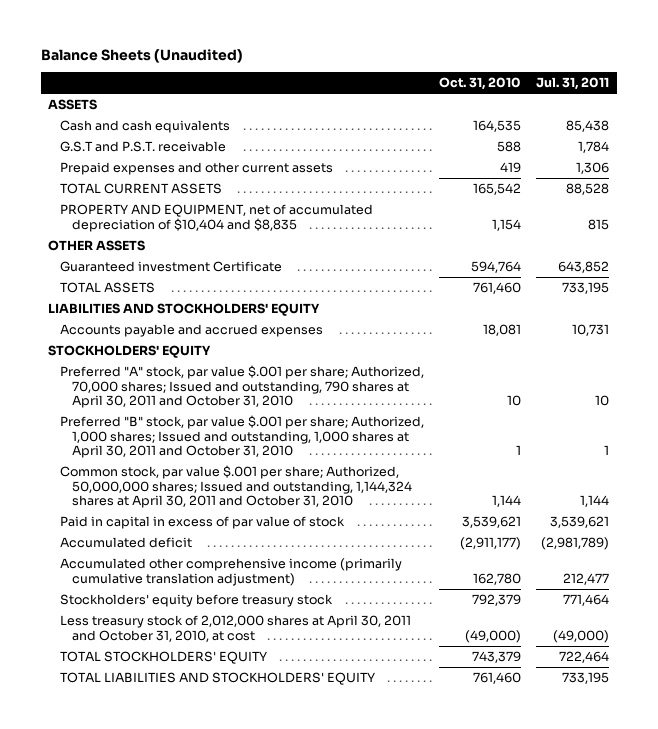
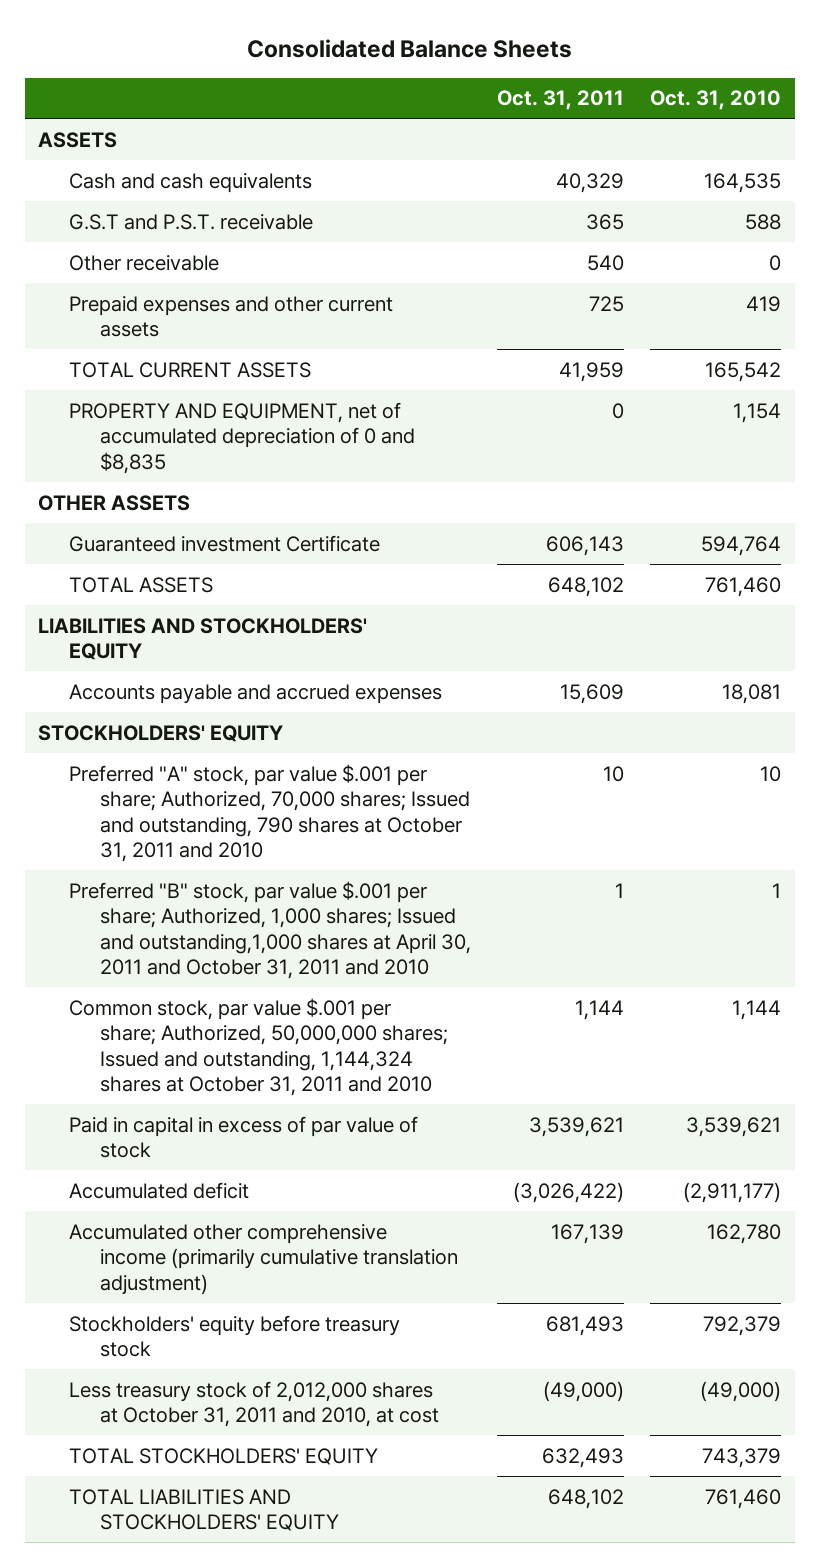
[40,48,243,63] Balance Sheets (Unaudited) -> [246,39,572,59] Consolidated Balance Sheets
[536,77,610,91] Jul. 31, 2011 -> none
none -> [497,90,625,111] Oct. 31, 2011
none -> [69,254,220,271] Other receivable
[60,203,374,232] PROPERTY AND EQUIPMENT, net of accumulated depreciation of $10,404 and $8,835 -> [69,401,415,474] PROPERTY AND EQUIPMENT, net of accumulated depreciation of 0 and $8,835
[60,364,425,409] Preferred "A" stock, par value $.001 per share; Authorized, 70,000 shares; Issued and outstanding, 790 shares at April 30, 2011 and October 31, 2010 -> [69,763,470,863] Preferred "A" stock, par value $.001 per share; Authorized, 70,000 shares; Issued and outstanding, 790 shares at October 31, 2011 and 2010
[60,414,425,459] Preferred "B" stock, par value $.001 per share; Authorized, 1,000 shares; Issued and outstanding, 1,000 shares at April 30, 2011 and October 31, 2010 -> [69,880,471,980] Preferred "B" stock, par value $.001 per share; Authorized, 1,000 shares; Issued and outstanding,1,000 shares at April 30, 2011 and October 31, 2011 and 2010
[60,464,413,509] Common stock, par value $.001 per share; Authorized, 50,000,000 shares; Issued and outstanding, 1,144,324 shares at April 30, 2011 and October 31, 2010 -> [69,997,448,1097] Common stock, par value $.001 per share; Authorized, 50,000,000 shares; Issued and outstanding, 1,144,324 shares at October 31, 2011 and 2010
[60,614,412,642] Less treasury stock of 2,012,000 shares at April 30, 2011 and October 31, 2010, at cost -> [69,1380,439,1428] Less treasury stock of 2,012,000 shares at October 31, 2011 and 2010, at cost

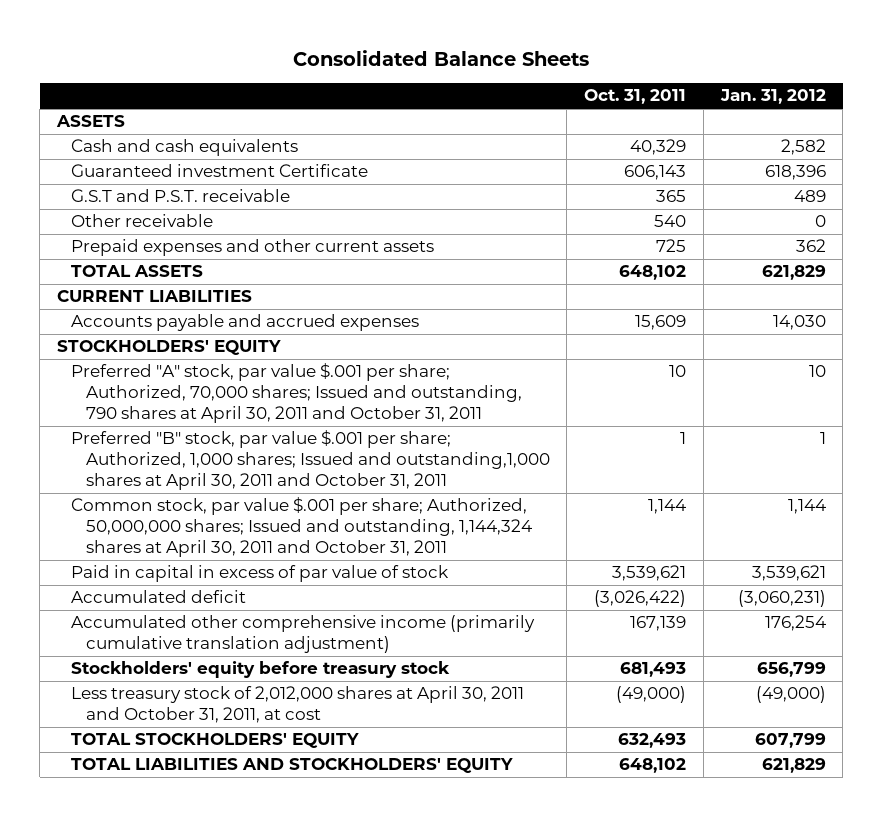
[650,90,782,111] Oct. 31, 2010 -> none
none -> [719,89,826,105] Jan. 31, 2012
[69,534,381,552] Guaranteed investment Certificate -> [71,164,369,178] Guaranteed investment Certificate
[69,361,312,378] TOTAL CURRENT ASSETS -> none
[69,401,415,474] PROPERTY AND EQUIPMENT, net of accumulated depreciation of 0 and $8,835 -> none
[38,494,191,511] OTHER ASSETS -> none
[38,617,368,661] LIABILITIES AND STOCKHOLDERS' EQUITY -> none
none -> [57,290,253,303] CURRENT LIABILITIES
[69,763,470,863] Preferred "A" stock, par value $.001 per share; Authorized, 70,000 shares; Issued and outstanding, 790 shares at October 31, 2011 and 2010 -> [71,363,522,424] Preferred "A" stock, par value $.001 per share; Authorized, 70,000 shares; Issued and outstanding, 790 shares at April 30, 2011 and October 31, 2011
[69,880,471,980] Preferred "B" stock, par value $.001 per share; Authorized, 1,000 shares; Issued and outstanding,1,000 shares at April 30, 2011 and October 31, 2011 and 2010 -> [71,430,550,491] Preferred "B" stock, par value $.001 per share; Authorized, 1,000 shares; Issued and outstanding,1,000 shares at April 30, 2011 and October 31, 2011
[69,997,448,1097] Common stock, par value $.001 per share; Authorized, 50,000,000 shares; Issued and outstanding, 1,144,324 shares at October 31, 2011 and 2010 -> [71,497,532,558] Common stock, par value $.001 per share; Authorized, 50,000,000 shares; Issued and outstanding, 1,144,324 shares at April 30, 2011 and October 31, 2011
[69,1380,439,1428] Less treasury stock of 2,012,000 shares at October 31, 2011 and 2010, at cost -> [71,686,525,724] Less treasury stock of 2,012,000 shares at April 30, 2011 and October 31, 2011, at cost

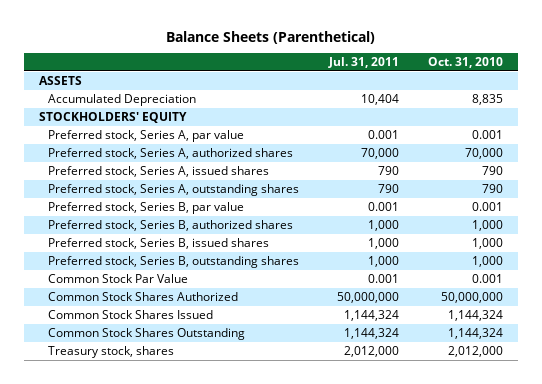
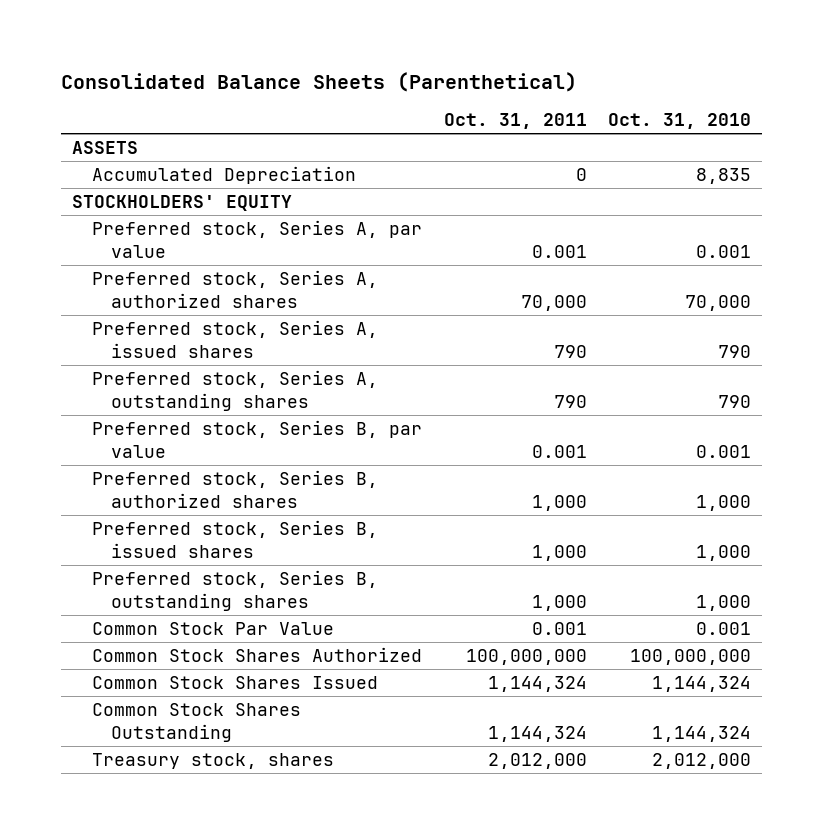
[166,30,376,44] Balance Sheets (Parenthetical) -> [61,71,578,92] Consolidated Balance Sheets (Parenthetical)
[327,57,399,69] Jul. 31, 2011 -> none
none -> [443,113,587,130] Oct. 31, 2011
[441,291,504,303] 50,000,000 -> [630,649,752,666] 100,000,000

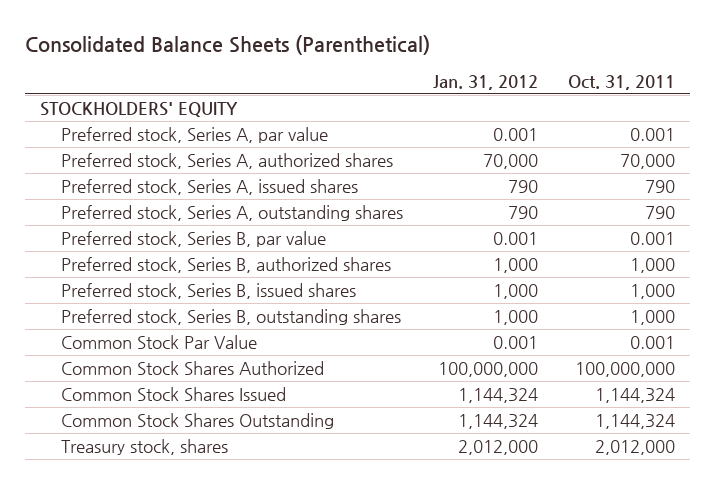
[608,113,752,130] Oct. 31, 2010 -> none
none -> [432,74,538,90] Jan. 31, 2012
[72,141,139,155] ASSETS -> none
[91,166,356,185] Accumulated Depreciation -> none

